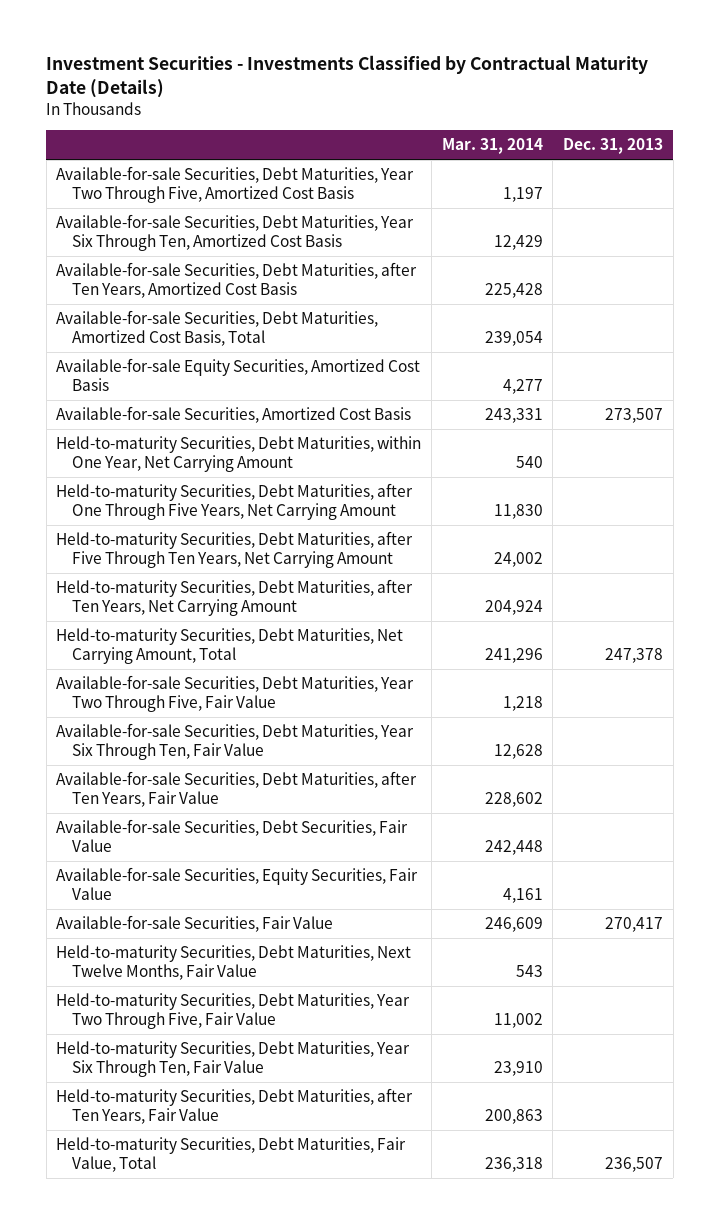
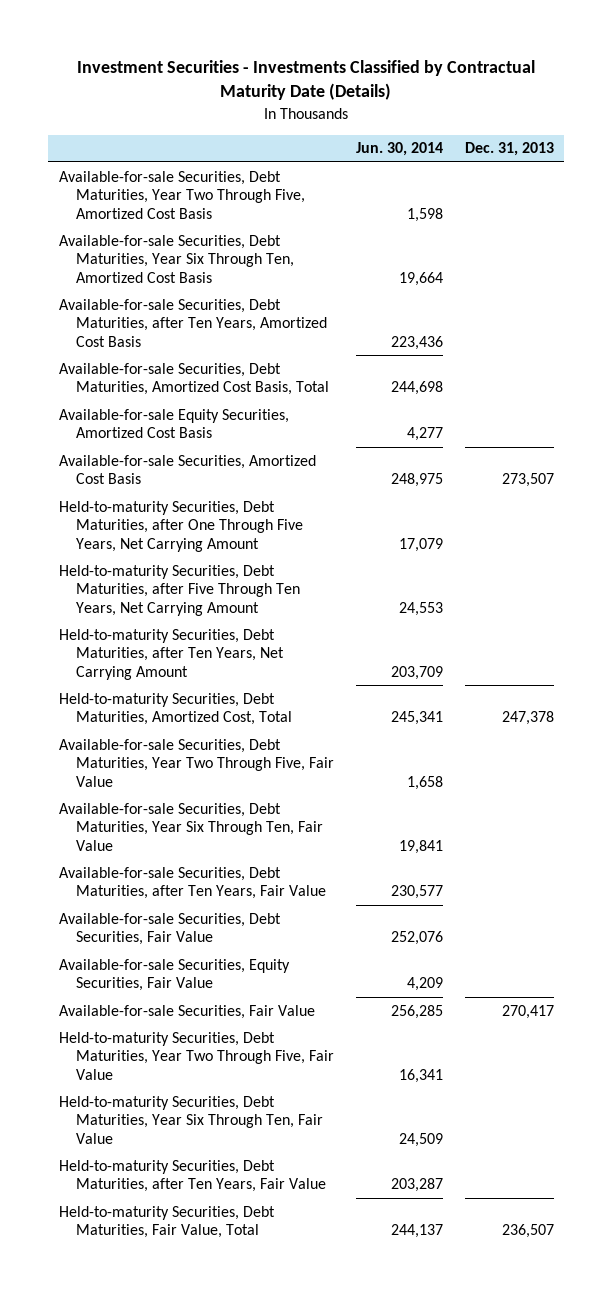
[441,138,543,155] Mar. 31, 2014 -> none
none -> [355,142,443,157] Jun. 30, 2014
[56,436,422,473] Held-to-maturity Securities, Debt Maturities, within One Year, Net Carrying Amount -> none
[56,628,404,665] Held-to-maturity Securities, Debt Maturities, Net Carrying Amount, Total -> [59,692,292,726] Held-to-maturity Securities, Debt Maturities, Amortized Cost, Total
[56,945,412,981] Held-to-maturity Securities, Debt Maturities, Next Twelve Months, Fair Value -> none

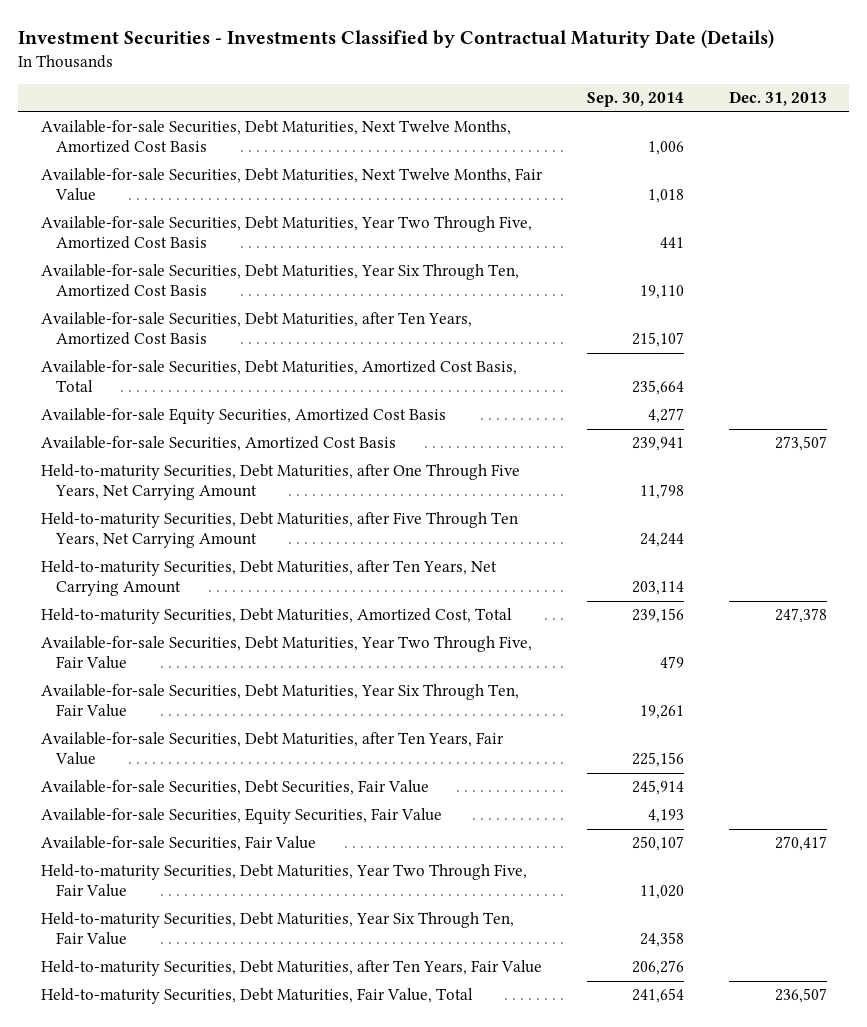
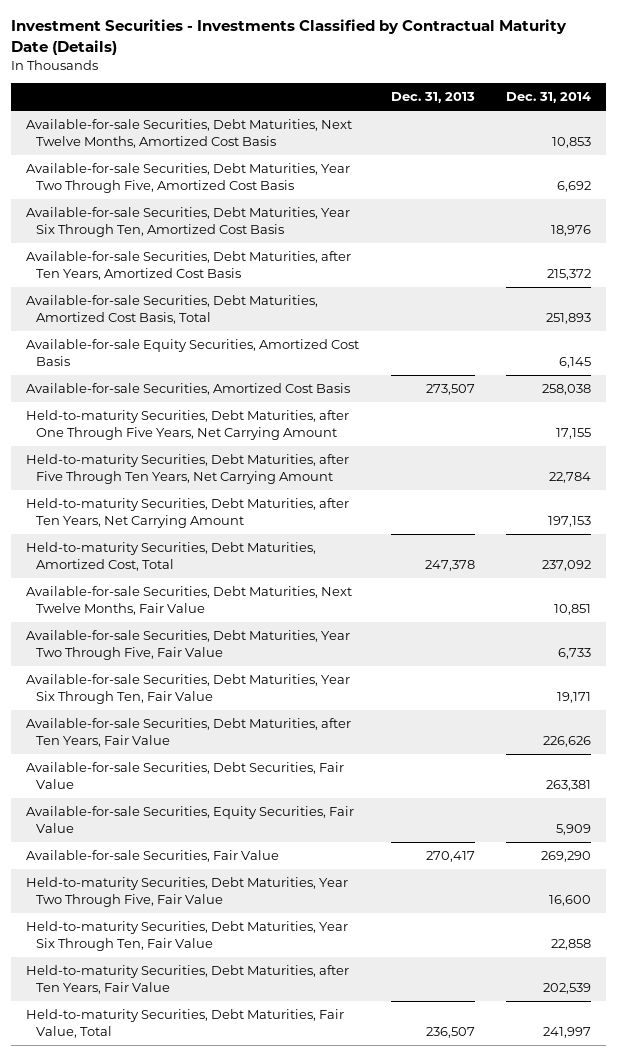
[586,92,684,108] Sep. 30, 2014 -> none
none -> [505,92,591,104] Dec. 31, 2014
[40,168,543,202] Available-for-sale Securities, Debt Maturities, Next Twelve Months, Fair Value -> [26,586,353,615] Available-for-sale Securities, Debt Maturities, Next Twelve Months, Fair Value

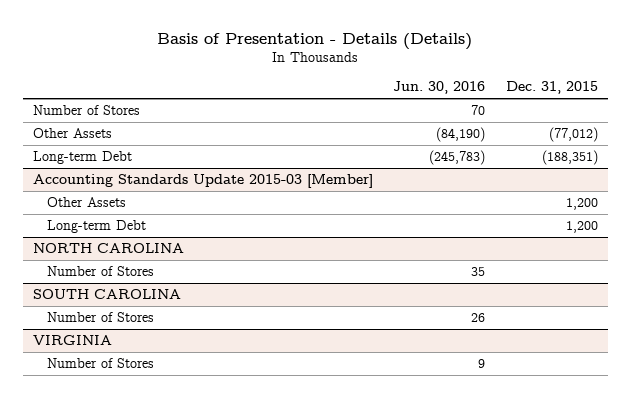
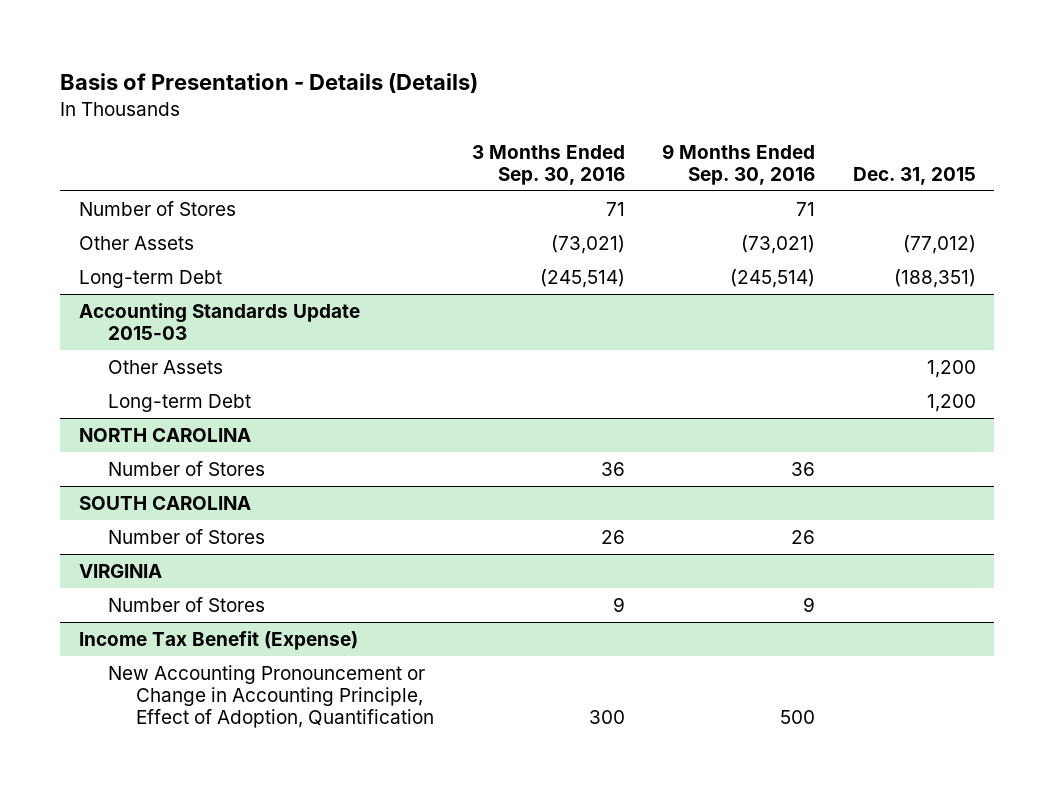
[393,81,486,95] Jun. 30, 2016 -> none
none -> [471,144,625,186] 3 Months Ended Sep. 30, 2016
none -> [662,143,816,186] 9 Months Ended Sep. 30, 2016
[33,174,374,189] Accounting Standards Update 2015-03 [Member] -> [79,302,361,340] Accounting Standards Update 2015-03
none -> [79,630,359,650] Income Tax Benefit (Expense)
none -> [107,664,435,729] New Accounting Pronouncement or Change in Accounting Principle, Effect of Adoption, Quantification

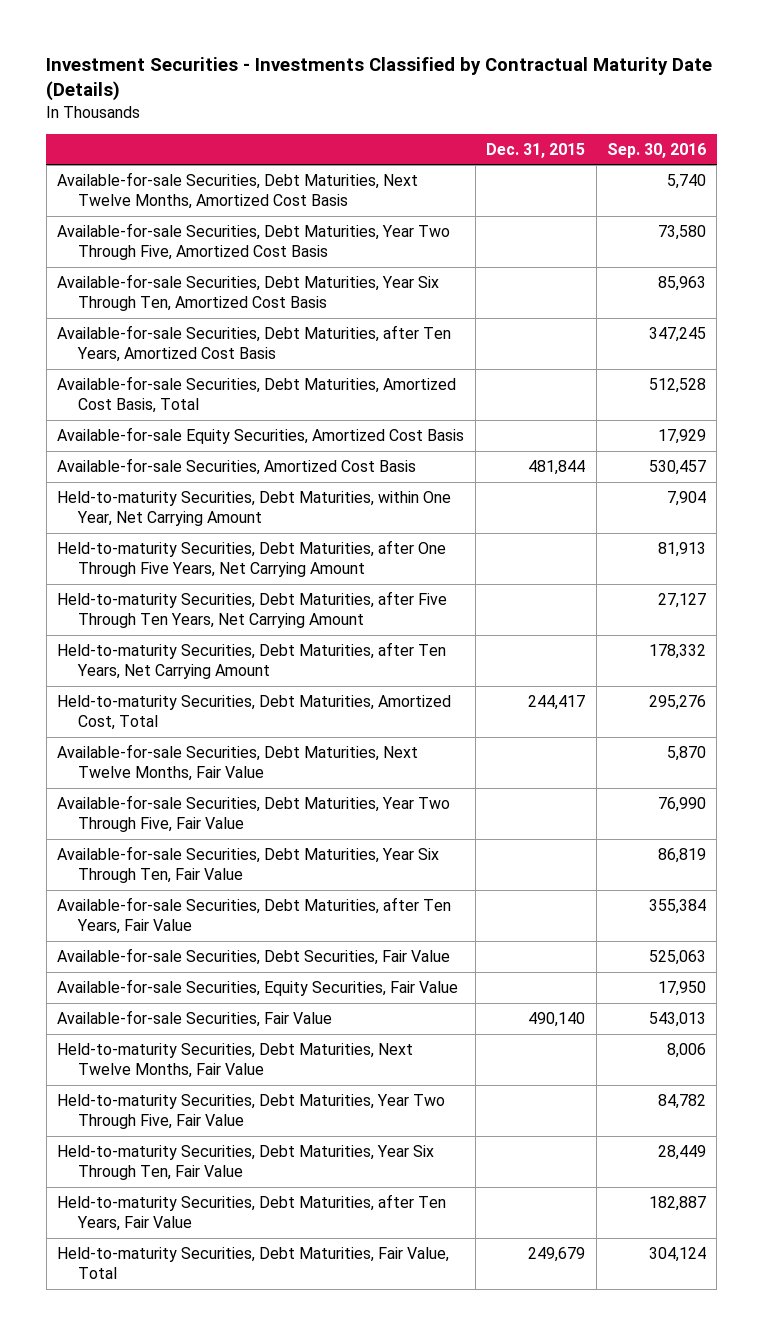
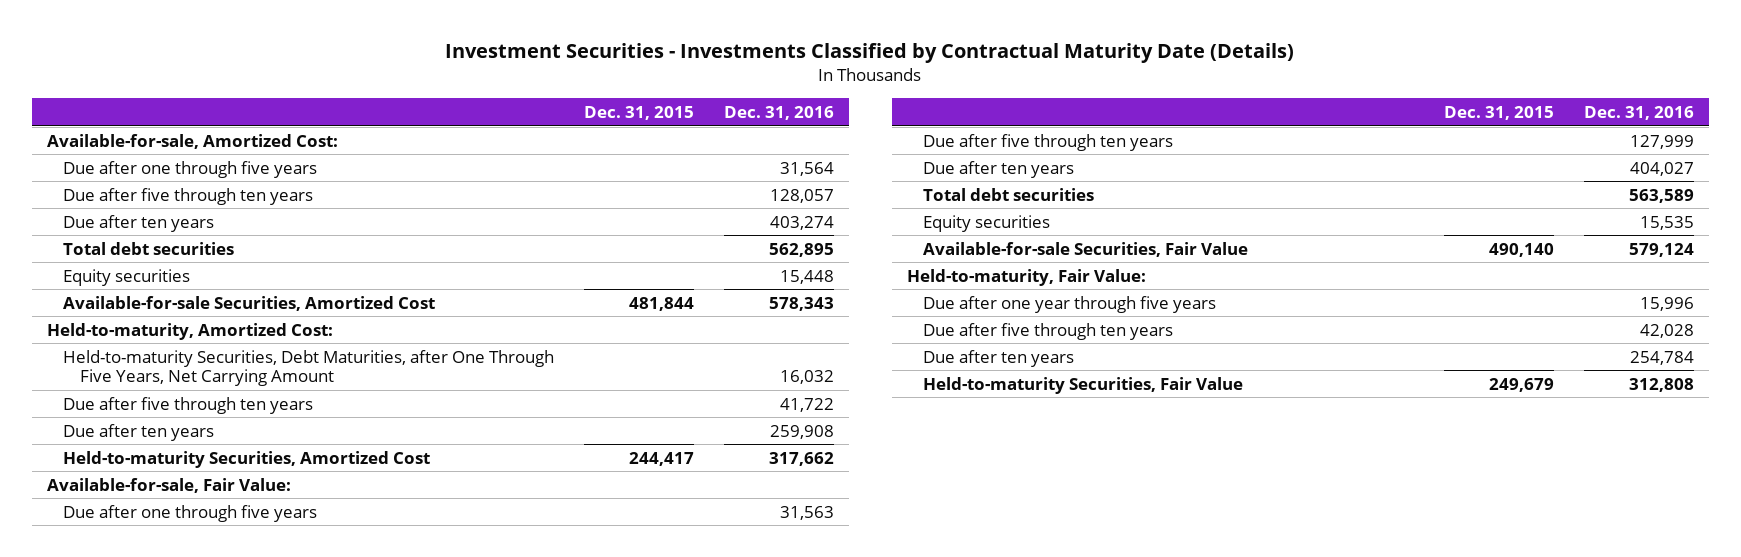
[606,142,706,158] Sep. 30, 2016 -> none
none -> [724,106,835,121] Dec. 31, 2016
[57,171,419,210] Available-for-sale Securities, Debt Maturities, Next Twelve Months, Amortized Cost Basis -> none
[57,490,452,527] Held-to-maturity Securities, Debt Maturities, within One Year, Net Carrying Amount -> none
none -> [46,133,338,149] Available-for-sale, Amortized Cost:
[57,222,451,261] Available-for-sale Securities, Debt Maturities, Year Two Through Five, Amortized Cost Basis -> [63,160,318,178] Due after one through five years
[57,273,440,312] Available-for-sale Securities, Debt Maturities, Year Six Through Ten, Amortized Cost Basis -> [63,187,314,205] Due after five through ten years
[57,324,452,363] Available-for-sale Securities, Debt Maturities, after Ten Years, Amortized Cost Basis -> [63,214,215,232] Due after ten years
[57,375,457,414] Available-for-sale Securities, Debt Maturities, Amortized Cost Basis, Total -> [63,241,235,255] Total debt securities
[57,426,465,444] Available-for-sale Equity Securities, Amortized Cost Basis -> [63,268,191,286] Equity securities
[57,457,417,475] Available-for-sale Securities, Amortized Cost Basis -> [63,295,436,311] Available-for-sale Securities, Amortized Cost
none -> [46,322,333,340] Held-to-maturity, Amortized Cost:
[57,743,419,782] Available-for-sale Securities, Debt Maturities, Next Twelve Months, Fair Value -> none
[57,590,448,629] Held-to-maturity Securities, Debt Maturities, after Five Through Ten Years, Net Carrying Amount -> [63,396,314,414] Due after five through ten years
[57,641,447,680] Held-to-maturity Securities, Debt Maturities, after Ten Years, Net Carrying Amount -> [63,423,215,441] Due after ten years
[57,694,452,731] Held-to-maturity Securities, Debt Maturities, Amortized Cost, Total -> [63,450,431,468] Held-to-maturity Securities, Amortized Cost
none -> [46,477,291,493] Available-for-sale, Fair Value:
[57,794,451,833] Available-for-sale Securities, Debt Maturities, Year Two Through Five, Fair Value -> [63,504,318,522] Due after one through five years
[57,845,440,884] Available-for-sale Securities, Debt Maturities, Year Six Through Ten, Fair Value -> [923,133,1174,151] Due after five through ten years
[57,896,452,935] Available-for-sale Securities, Debt Maturities, after Ten Years, Fair Value -> [923,160,1075,178] Due after ten years
[57,947,451,965] Available-for-sale Securities, Debt Securities, Fair Value -> [923,187,1095,201] Total debt securities
[57,978,459,996] Available-for-sale Securities, Equity Securities, Fair Value -> [923,214,1051,232] Equity securities
[57,1042,414,1079] Held-to-maturity Securities, Debt Maturities, Next Twelve Months, Fair Value -> none
none -> [906,268,1146,286] Held-to-maturity, Fair Value:
[57,1093,446,1130] Held-to-maturity Securities, Debt Maturities, Year Two Through Five, Fair Value -> [923,295,1217,313] Due after one year through five years
[57,1144,435,1181] Held-to-maturity Securities, Debt Maturities, Year Six Through Ten, Fair Value -> [923,322,1174,340] Due after five through ten years
[57,1193,447,1232] Held-to-maturity Securities, Debt Maturities, after Ten Years, Fair Value -> [923,349,1075,367] Due after ten years
[57,1246,450,1280] Held-to-maturity Securities, Debt Maturities, Fair Value, Total -> [923,376,1244,394] Held-to-maturity Securities, Fair Value

